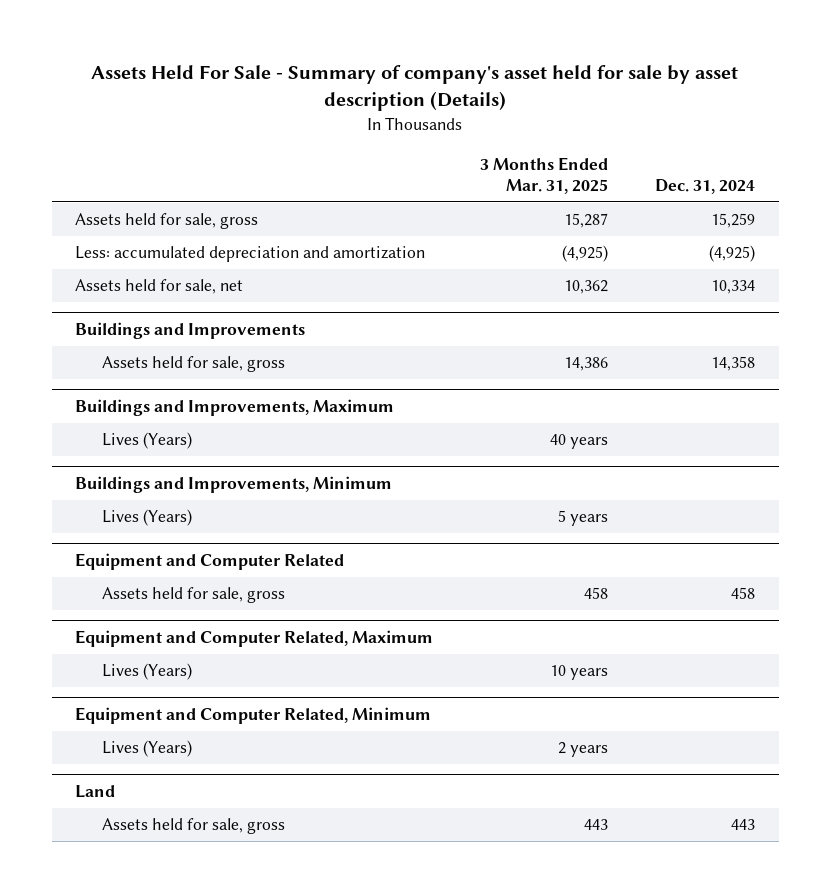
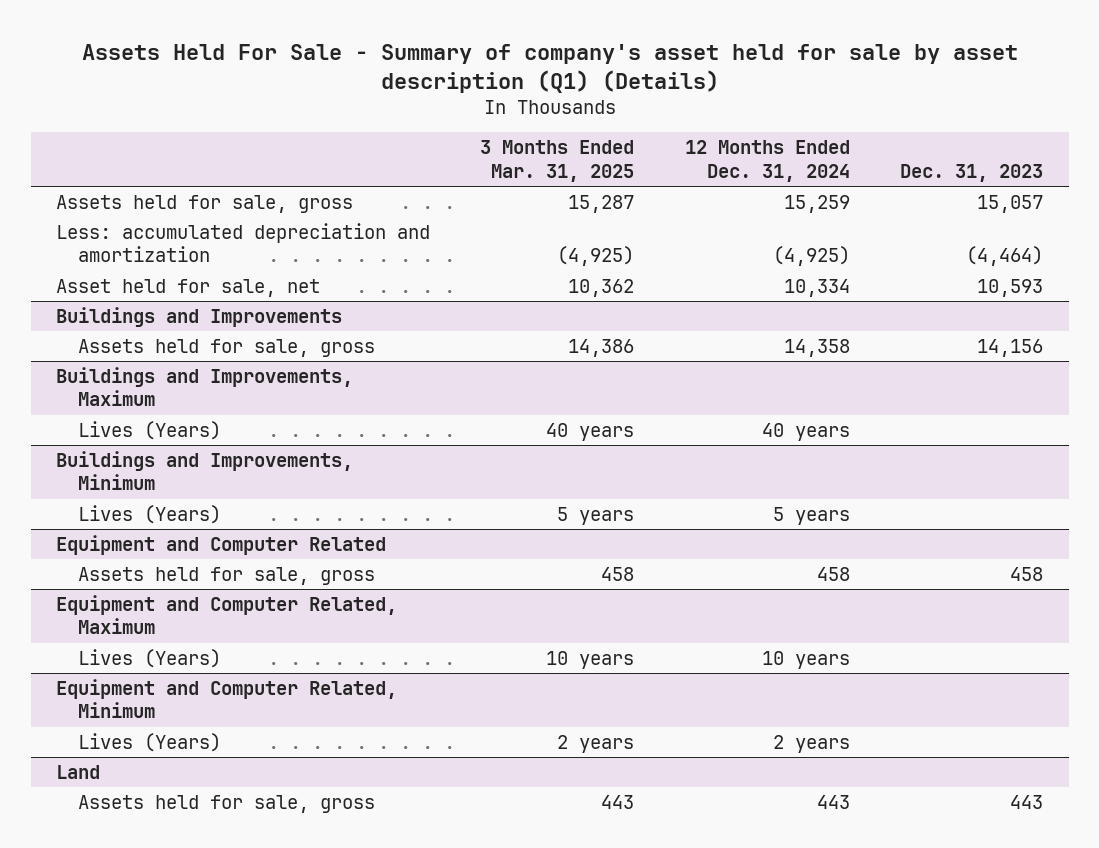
[91,64,739,111] Assets Held For Sale - Summary of company's asset held for sale by asset description (Details) -> [81,43,1018,93] Assets Held For Sale - Summary of company's asset held for sale by asset description (Q1) (Details)
[655,178,756,194] Dec. 31, 2024 -> none
none -> [684,140,850,182] 12 Months Ended Dec. 31, 2024
none -> [900,163,1044,182] Dec. 31, 2023
[75,279,244,295] Assets held for sale, net -> [55,278,320,297] Asset held for sale, net

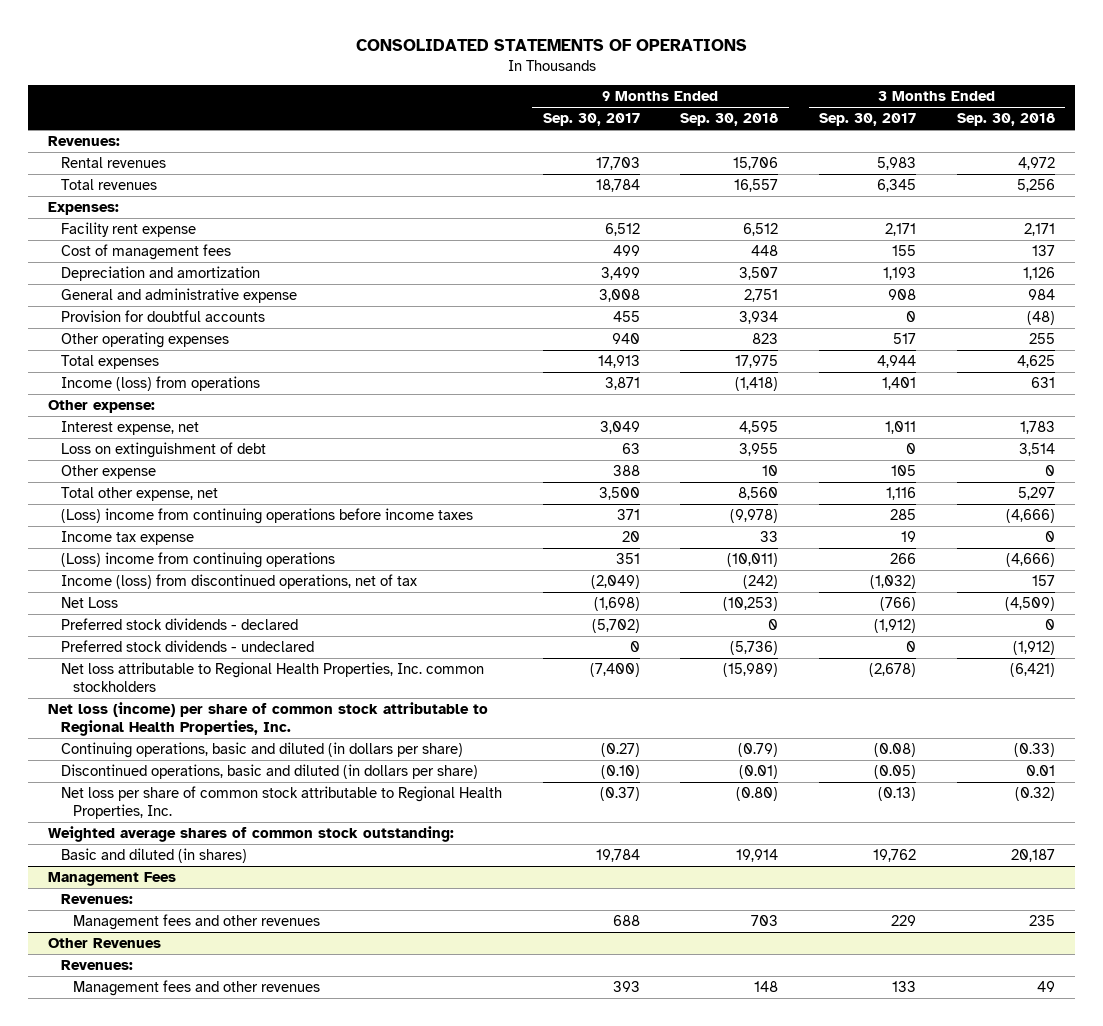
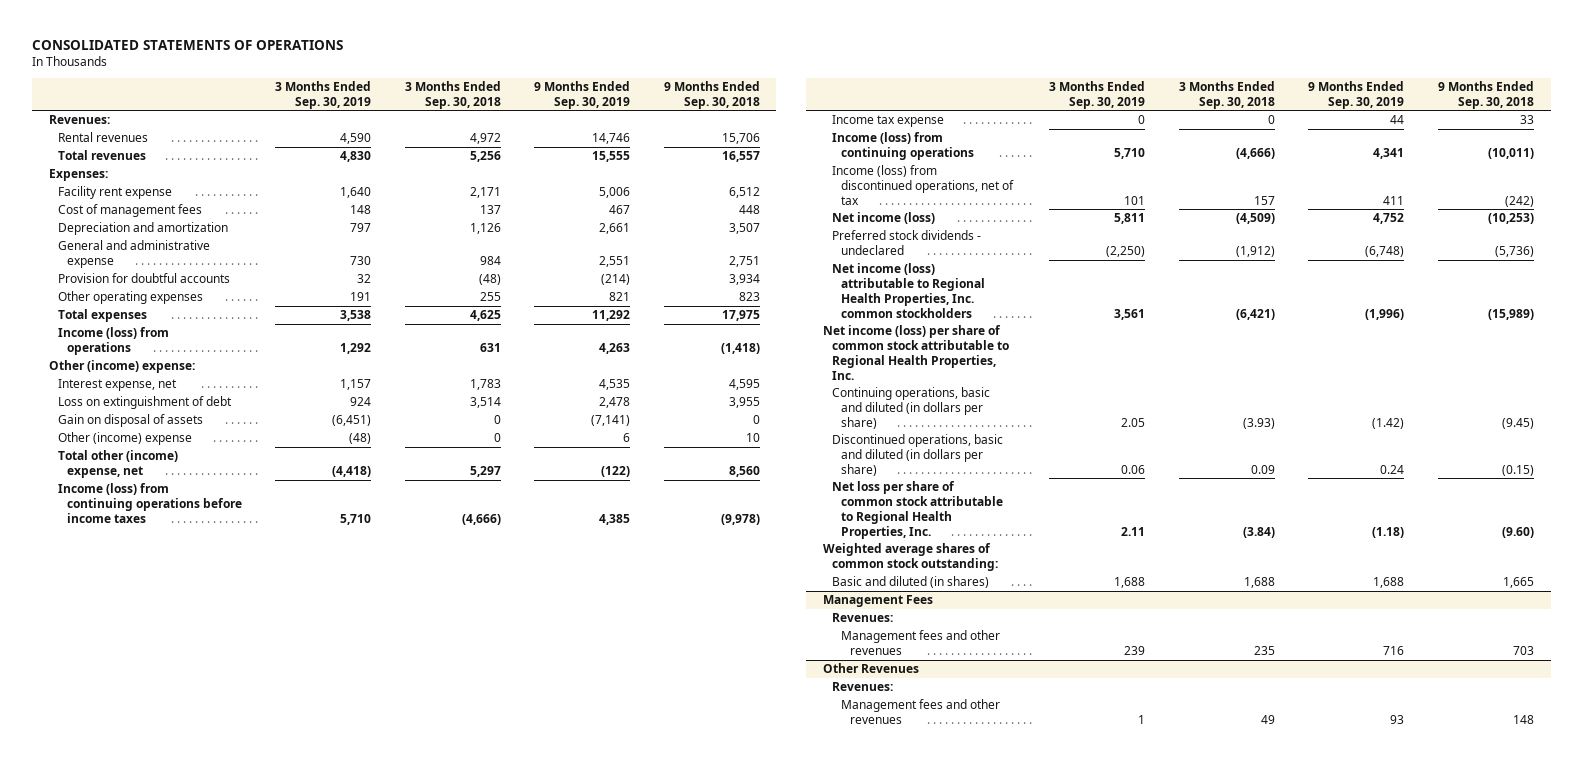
[542,113,640,127] Sep. 30, 2017 -> none
[819,113,917,127] Sep. 30, 2017 -> none
none -> [275,80,372,109] 3 Months Ended Sep. 30, 2019
none -> [534,80,631,109] 9 Months Ended Sep. 30, 2019
[48,400,156,414] Other expense: -> [48,360,195,374] Other (income) expense:
none -> [57,414,203,428] Gain on disposal of assets
[60,465,156,480] Other expense -> [57,432,192,446] Other (income) expense
[60,487,218,502] Total other expense, net -> [57,450,178,478] Total other (income) expense, net
[60,508,473,525] (Loss) income from continuing operations before income taxes -> [57,483,242,523] Income (loss) from continuing operations before income taxes
[60,552,335,569] (Loss) income from continuing operations -> [831,132,974,160] Income (loss) from continuing operations
[60,618,298,631] Preferred stock dividends - declared -> none
[60,597,118,609] Net Loss -> [831,212,935,225] Net income (loss)
[60,662,484,693] Net loss attributable to Regional Health Properties, Inc. common stockholders -> [831,263,985,318] Net income (loss) attributable to Regional Health Properties, Inc. common stockholders
[48,702,489,737] Net loss (income) per share of common stock attributable to Regional Health Properties, Inc. -> [822,325,1009,380] Net income (loss) per share of common stock attributable to Regional Health Properties, Inc.
[738,743,779,758] (0.79) -> [1501,417,1534,429] (9.45)
[1013,743,1055,758] (0.33) -> [1242,417,1275,429] (3.93)
[739,765,779,780] (0.01) -> [1501,464,1534,476] (0.15)
[1025,765,1055,777] 0.01 -> [1250,464,1275,474] 0.09
[736,787,779,802] (0.80) -> [1501,526,1534,538] (9.60)
[1014,787,1055,802] (0.32) -> [1242,526,1275,538] (3.84)
[736,849,779,863] 19,914 -> [1502,577,1534,589] 1,665
[1010,849,1055,863] 20,187 -> [1243,577,1275,589] 1,688

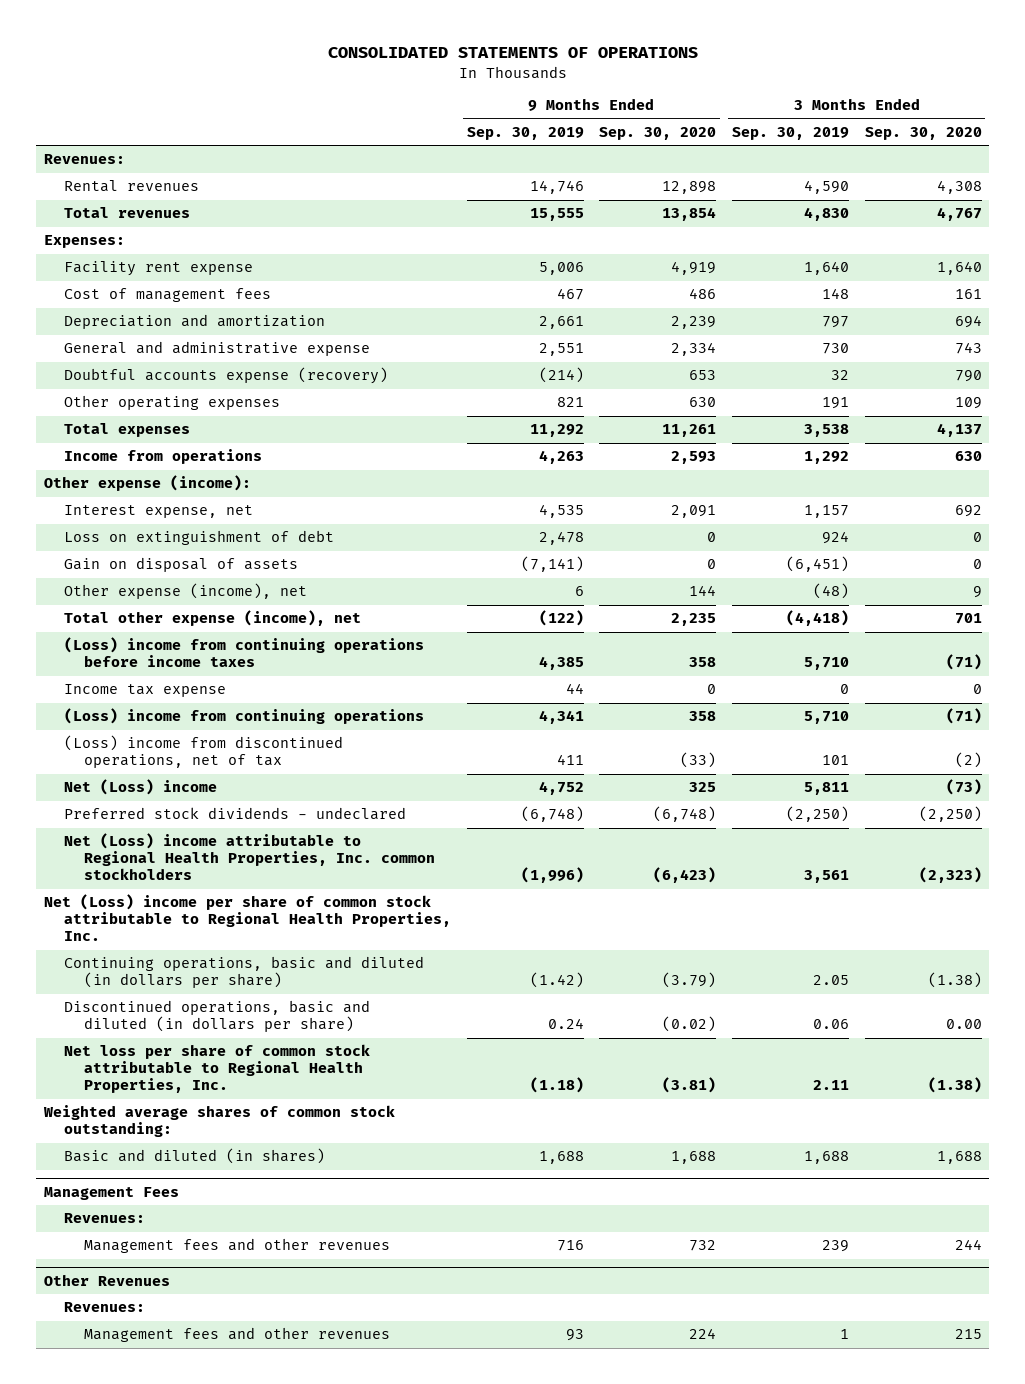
[404,80,501,109] 3 Months Ended Sep. 30, 2018 -> none
[663,80,760,109] 9 Months Ended Sep. 30, 2018 -> none
none -> [599,126,717,140] Sep. 30, 2020
none -> [864,126,982,140] Sep. 30, 2020
[57,273,230,284] Provision for doubtful accounts -> [63,367,388,385] Doubtful accounts expense (recovery)
[57,327,169,355] Income (loss) from operations -> [63,449,262,465] Income from operations
[48,360,195,374] Other (income) expense: -> [43,475,251,492] Other expense (income):
[57,432,192,446] Other (income) expense -> [63,583,307,600] Other expense (income), net
[57,450,178,478] Total other (income) expense, net -> [63,610,361,627] Total other expense (income), net
[57,483,242,523] Income (loss) from continuing operations before income taxes -> [63,637,424,668] (Loss) income from continuing operations before income taxes
[831,132,974,160] Income (loss) from continuing operations -> [63,708,424,725] (Loss) income from continuing operations
[831,165,1014,205] Income (loss) from discontinued operations, net of tax -> [63,735,343,769] (Loss) income from discontinued operations, net of tax
[831,212,935,225] Net income (loss) -> [63,779,217,796] Net (Loss) income
[831,263,985,318] Net income (loss) attributable to Regional Health Properties, Inc. common stockholders -> [63,833,435,881] Net (Loss) income attributable to Regional Health Properties, Inc. common stockholders
[822,325,1009,380] Net income (loss) per share of common stock attributable to Regional Health Properties, Inc. -> [43,894,451,942] Net (Loss) income per share of common stock attributable to Regional Health Properties, Inc.

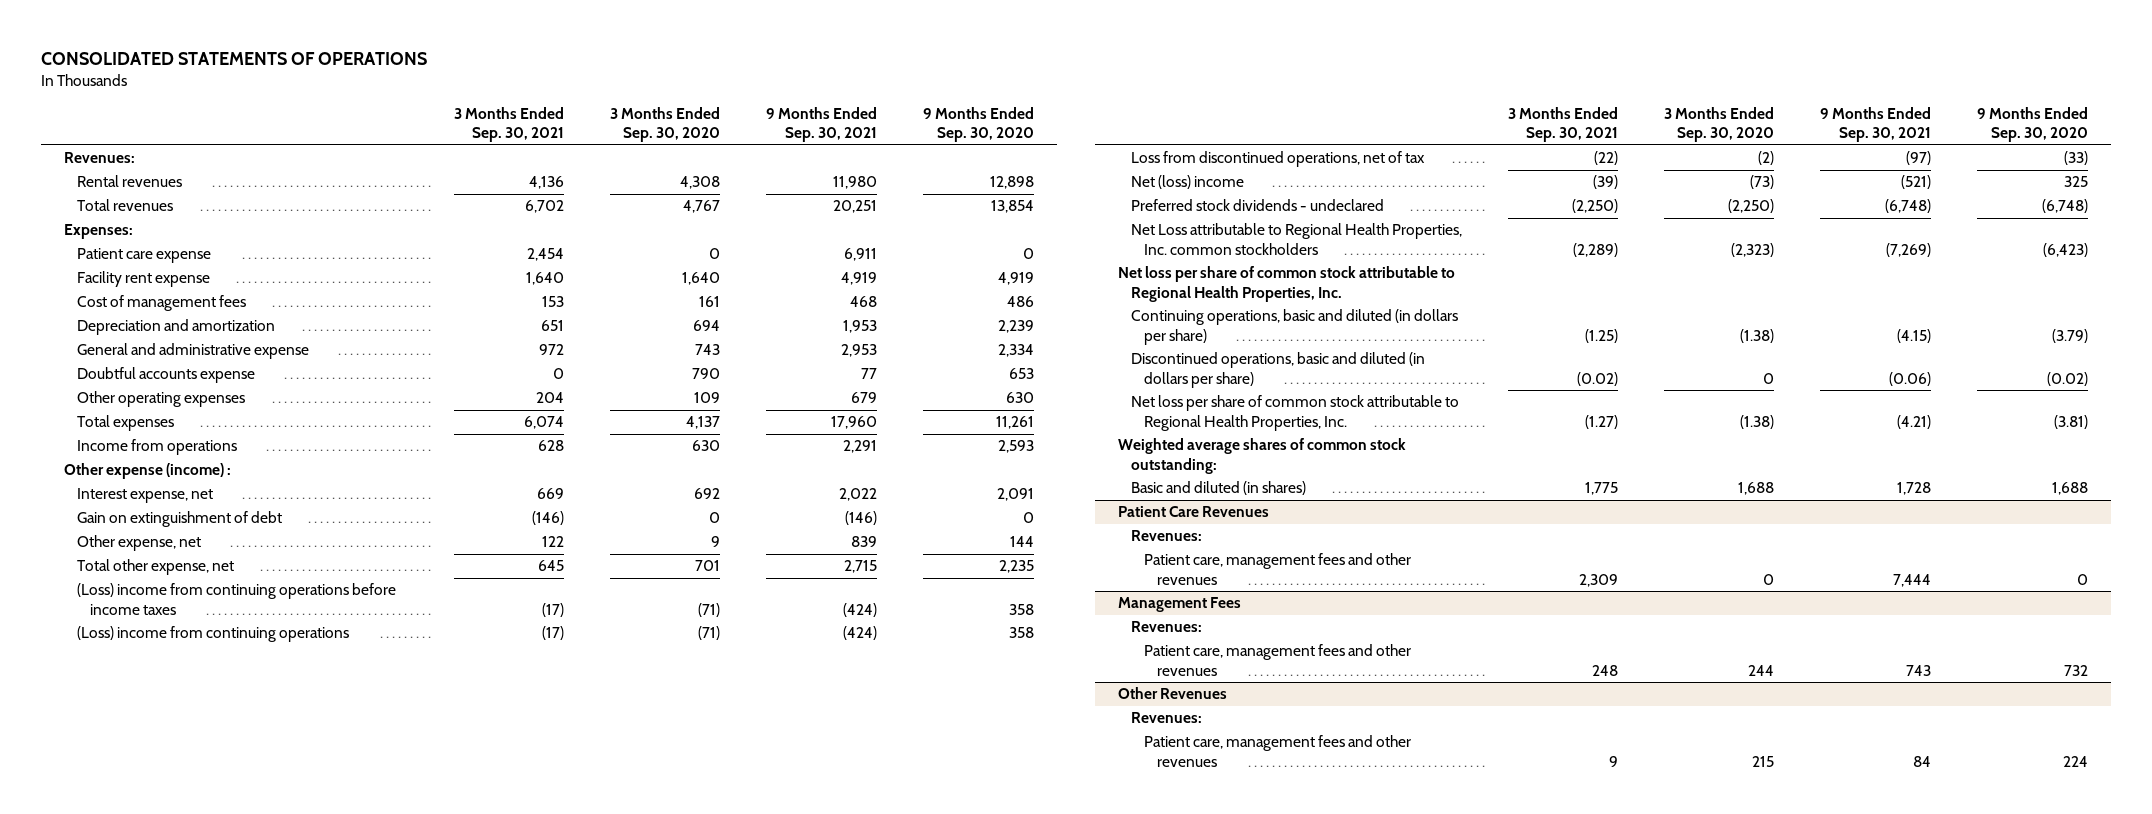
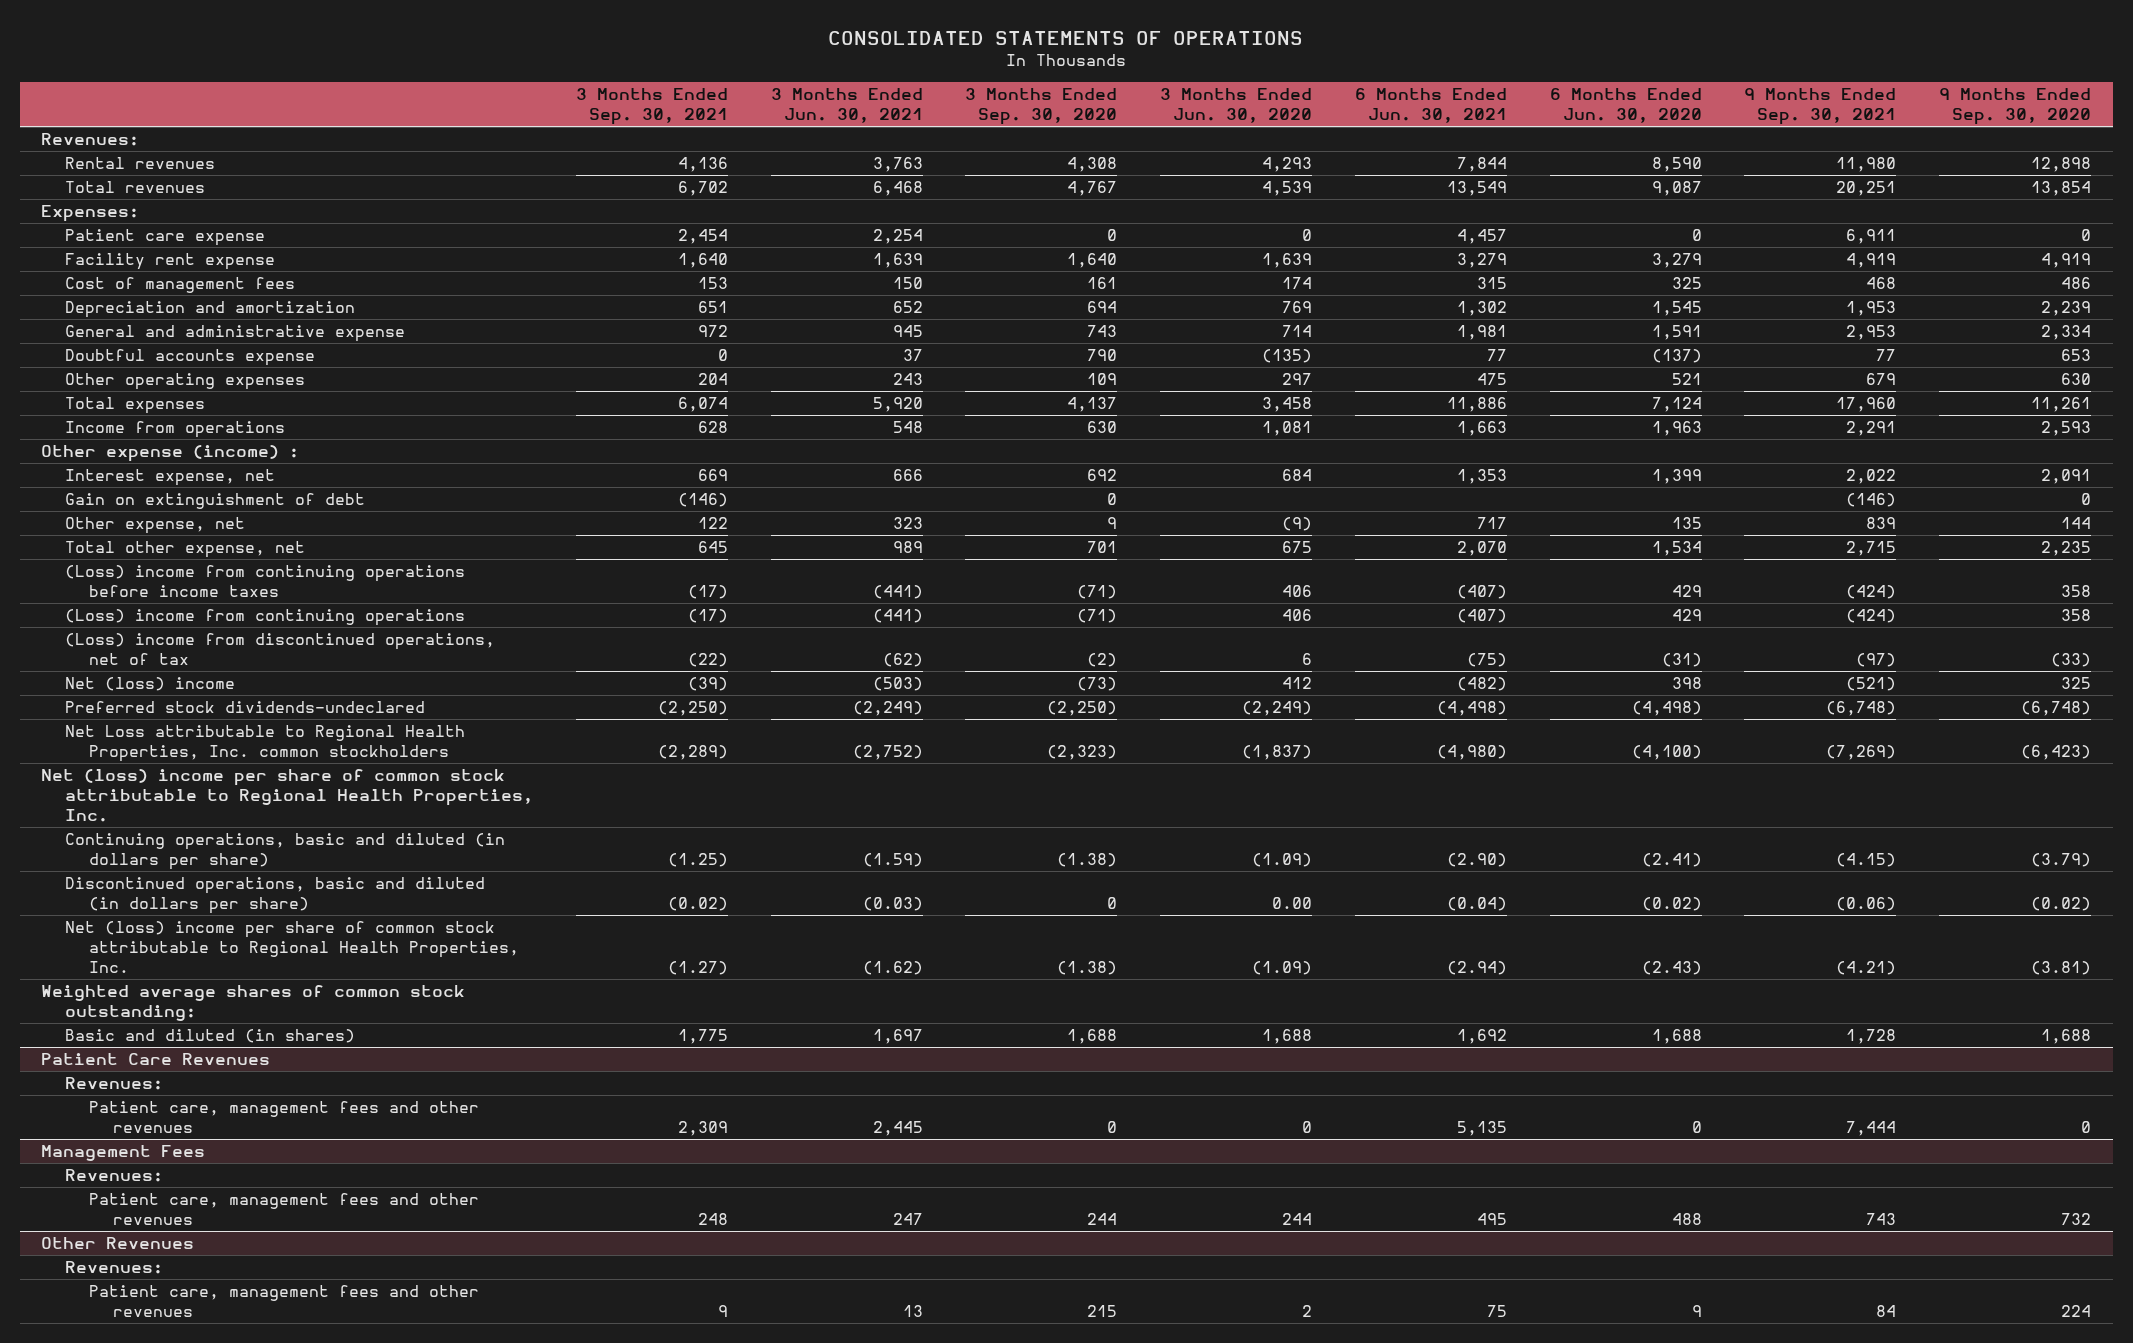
none -> [770,88,923,124] 3 Months Ended Jun. 30, 2021
none -> [1160,88,1313,124] 3 Months Ended Jun. 30, 2020
none -> [1354,88,1507,124] 6 Months Ended Jun. 30, 2021
none -> [1549,88,1702,124] 6 Months Ended Jun. 30, 2020
[1131,151,1426,168] Loss from discontinued operations, net of tax -> [65,633,496,665] (Loss) income from discontinued operations, net of tax
[1131,199,1385,212] Preferred stock dividends - undeclared -> [65,701,426,714] Preferred stock dividends-undeclared
[1118,266,1456,302] Net loss per share of common stock attributable to Regional Health Properties, Inc. -> [41,769,534,822] Net (loss) income per share of common stock attributable to Regional Health Properties, Inc.
[1131,395,1460,431] Net loss per share of common stock attributable to Regional Health Properties, Inc. -> [65,921,519,973] Net (loss) income per share of common stock attributable to Regional Health Properties, Inc.

